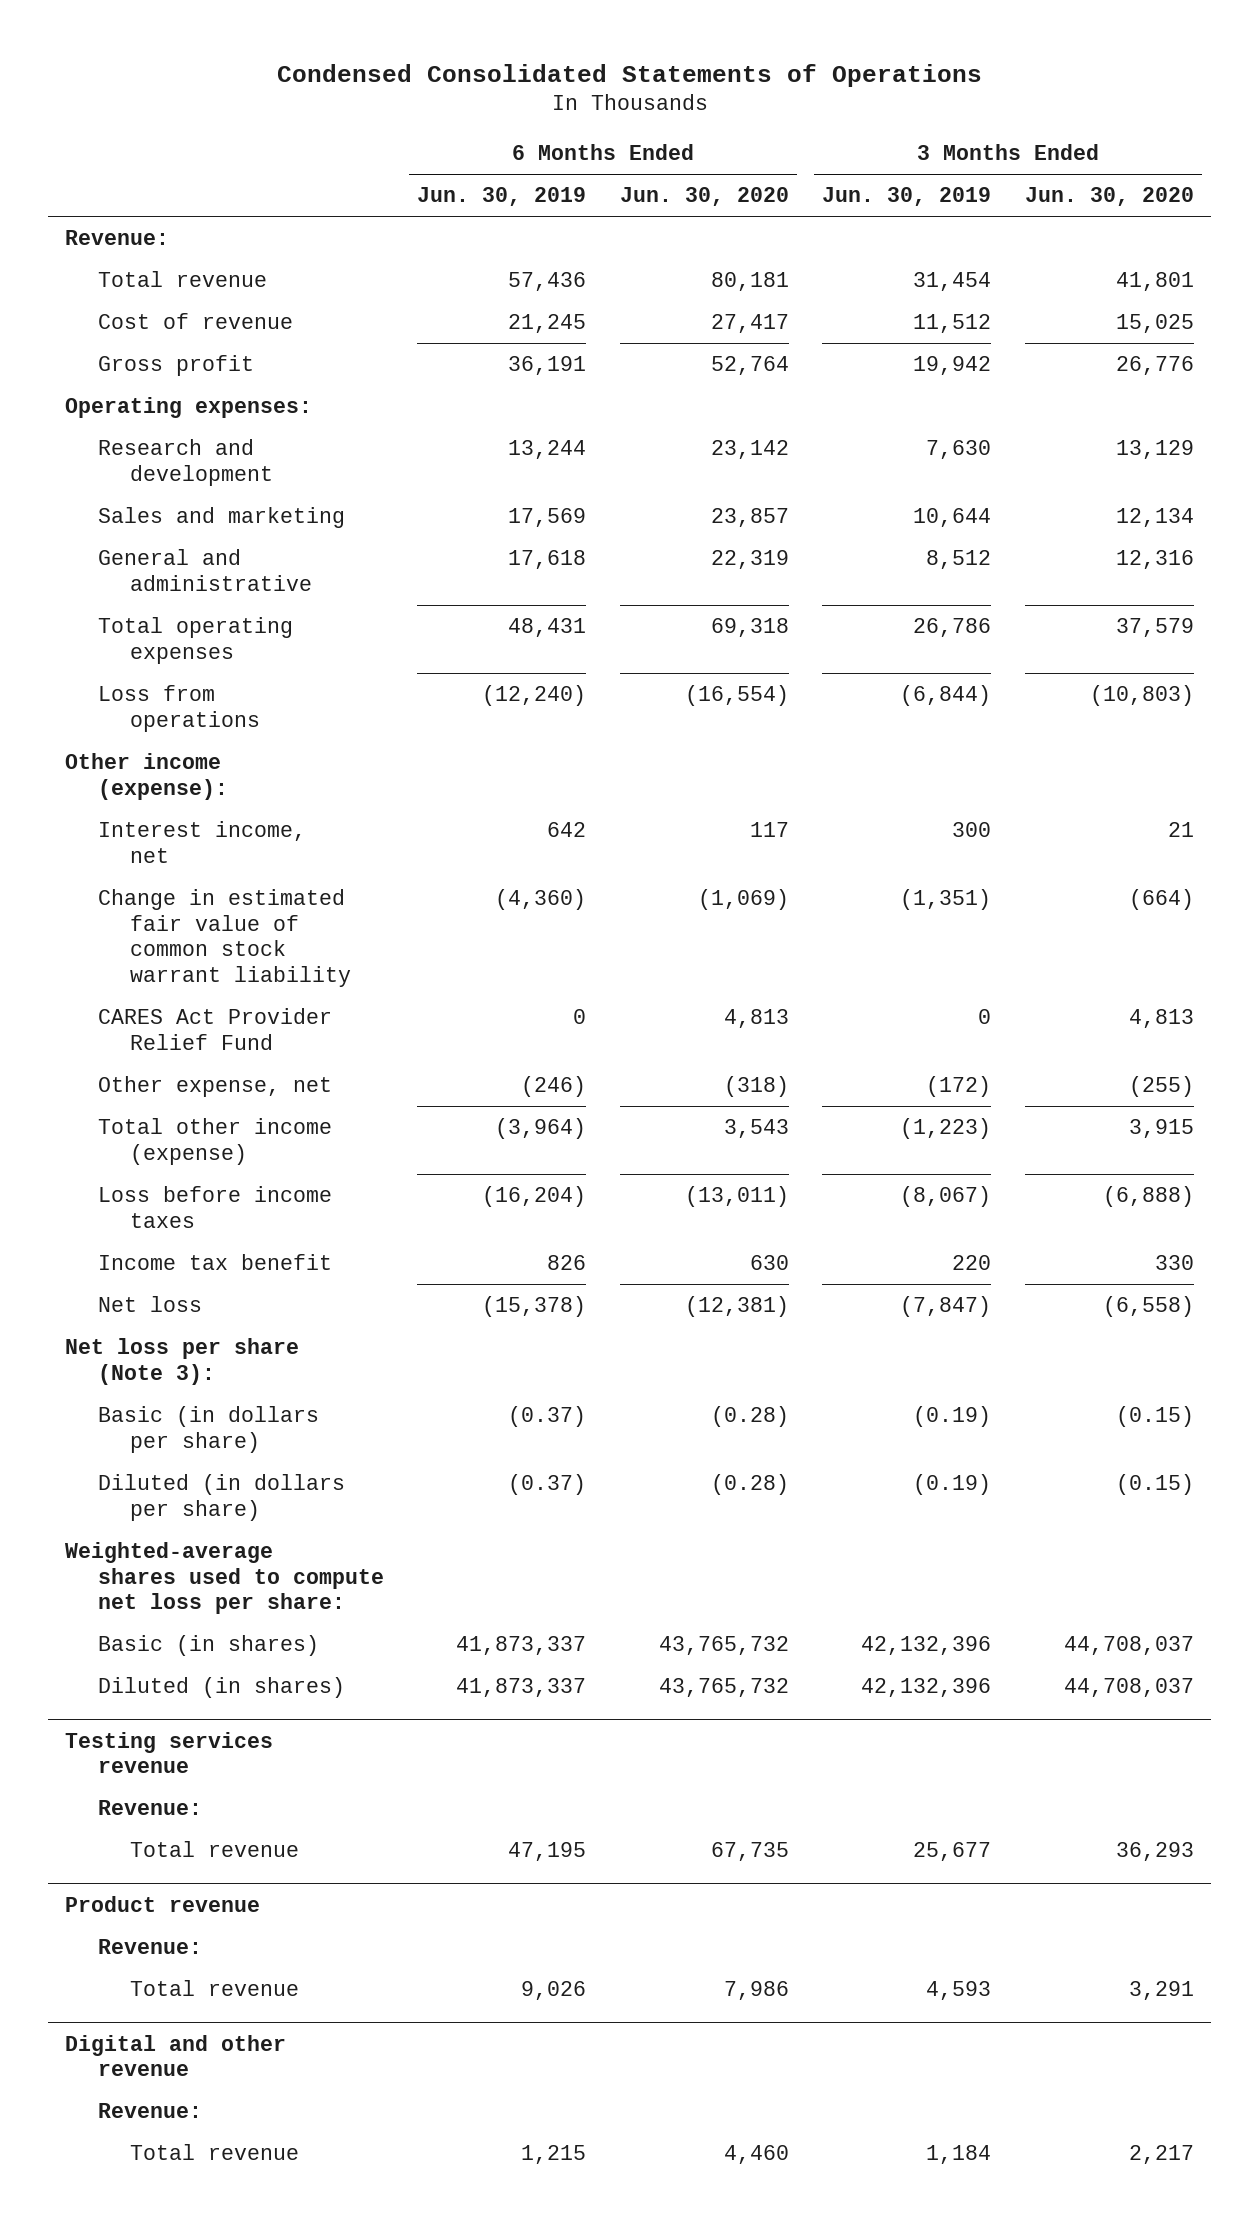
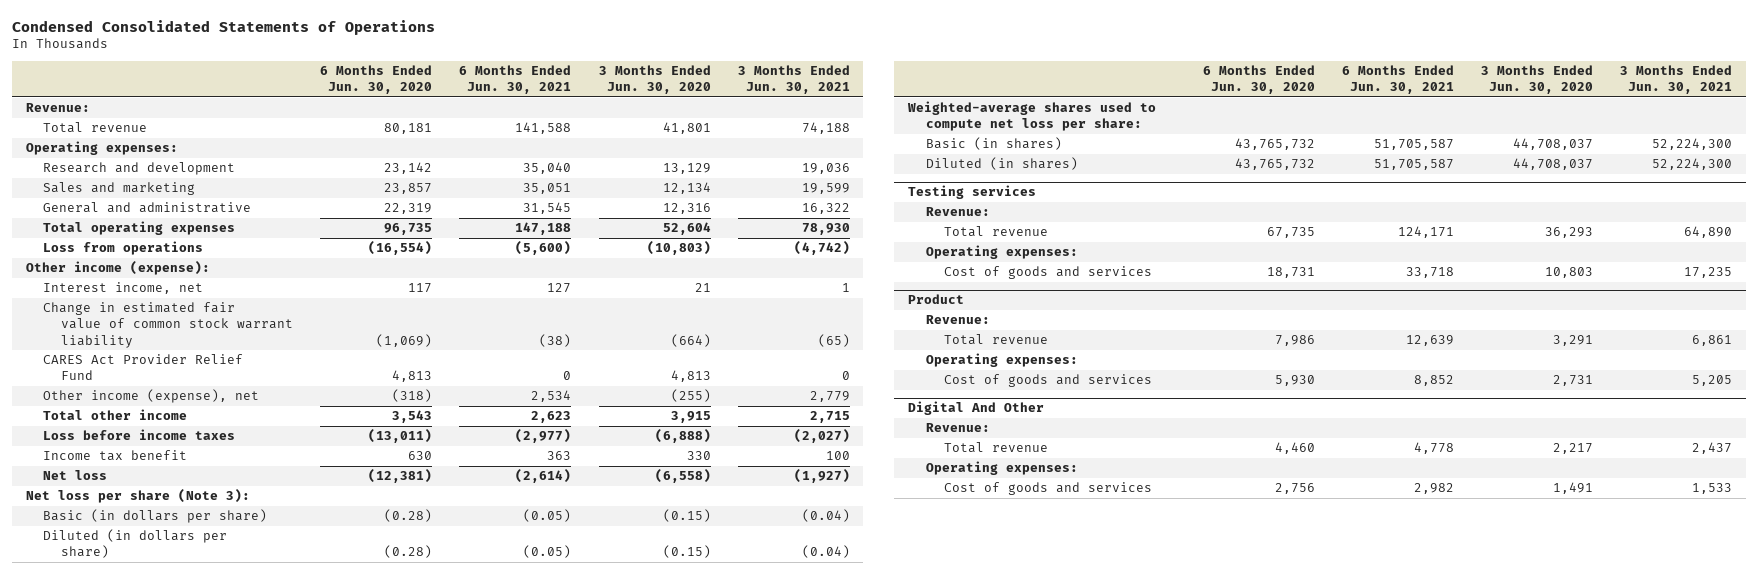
[417,187,587,207] Jun. 30, 2019 -> none
[822,187,992,207] Jun. 30, 2019 -> none
none -> [459,65,572,95] 6 Months Ended Jun. 30, 2021
none -> [737,65,850,95] 3 Months Ended Jun. 30, 2021
[97,313,293,330] Cost of revenue -> none
[97,355,254,377] Gross profit -> none
[710,618,789,638] 69,318 -> [384,223,433,236] 96,735
[1115,618,1194,638] 37,579 -> [662,222,711,236] 52,604
[97,1076,332,1098] Other expense, net -> [43,389,260,404] Other income (expense), net
[97,1118,332,1165] Total other income (expense) -> [43,409,188,421] Total other income
[65,1731,274,1774] Testing services revenue -> [908,185,1037,200] Testing services
none -> [925,245,1078,260] Operating expenses:
none -> [943,266,1152,280] Cost of goods and services
[65,1895,261,1912] Product revenue -> [908,294,965,305] Product
none -> [925,353,1078,368] Operating expenses:
none -> [943,374,1152,388] Cost of goods and services
[65,2034,287,2077] Digital and other revenue -> [908,401,1045,416] Digital And Other
none -> [925,461,1078,476] Operating expenses:
none -> [943,482,1152,496] Cost of goods and services

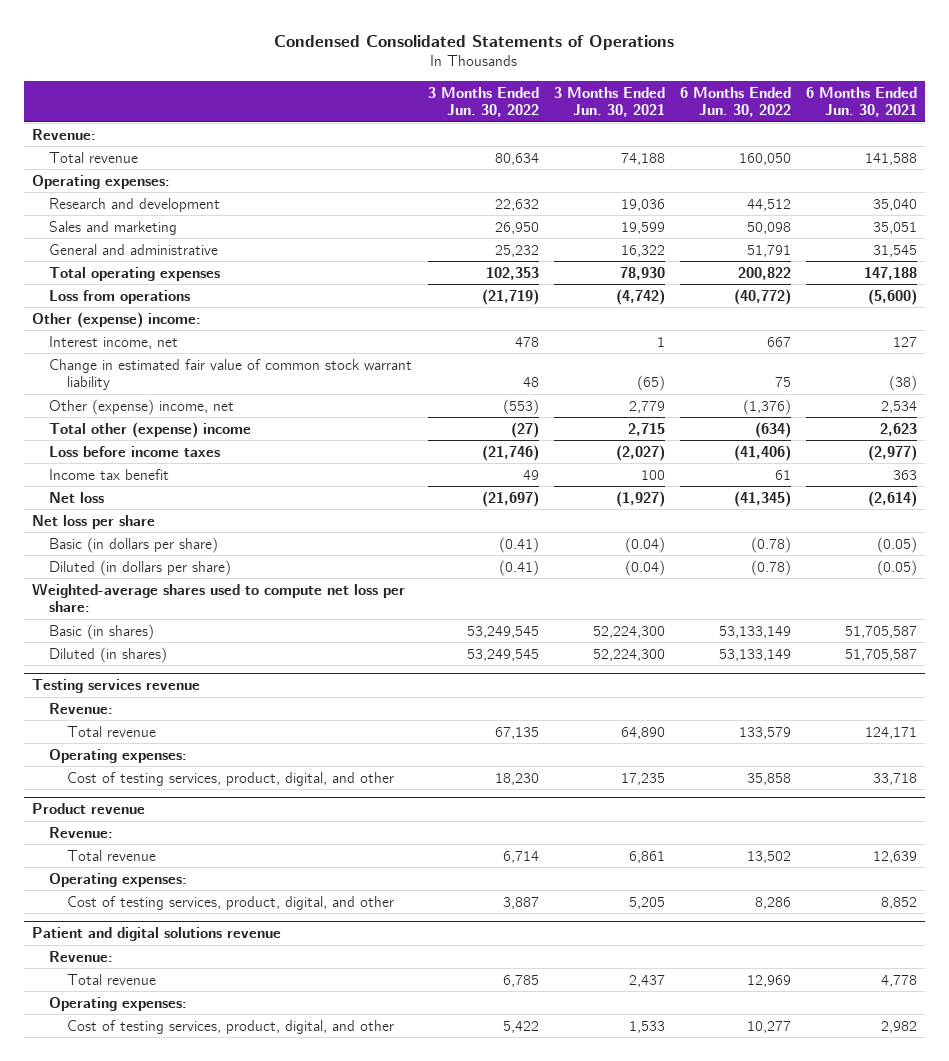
[320,65,433,95] 6 Months Ended Jun. 30, 2020 -> none
[598,65,711,95] 3 Months Ended Jun. 30, 2020 -> none
none -> [427,86,539,118] 3 Months Ended Jun. 30, 2022
none -> [680,86,792,118] 6 Months Ended Jun. 30, 2022
[25,261,210,276] Other income (expense): -> [31,311,201,328] Other (expense) income:
[43,354,244,381] CARES Act Provider Relief Fund -> none
[43,389,260,404] Other income (expense), net -> [49,398,235,415] Other (expense) income, net
[43,409,188,421] Total other income -> [49,421,252,438] Total other (expense) income
[25,489,250,504] Net loss per share (Note 3): -> [31,514,155,529] Net loss per share
[908,185,1037,200] Testing services -> [31,679,200,694] Testing services revenue
[943,266,1152,280] Cost of goods and services -> [67,771,395,786] Cost of testing services, product, digital, and other
[908,294,965,305] Product -> [31,803,145,815] Product revenue
[908,401,1045,416] Digital And Other -> none
[943,374,1152,388] Cost of goods and services -> [67,895,395,910] Cost of testing services, product, digital, and other
none -> [31,927,281,942] Patient and digital solutions revenue
[943,482,1152,496] Cost of goods and services -> [67,1019,395,1034] Cost of testing services, product, digital, and other

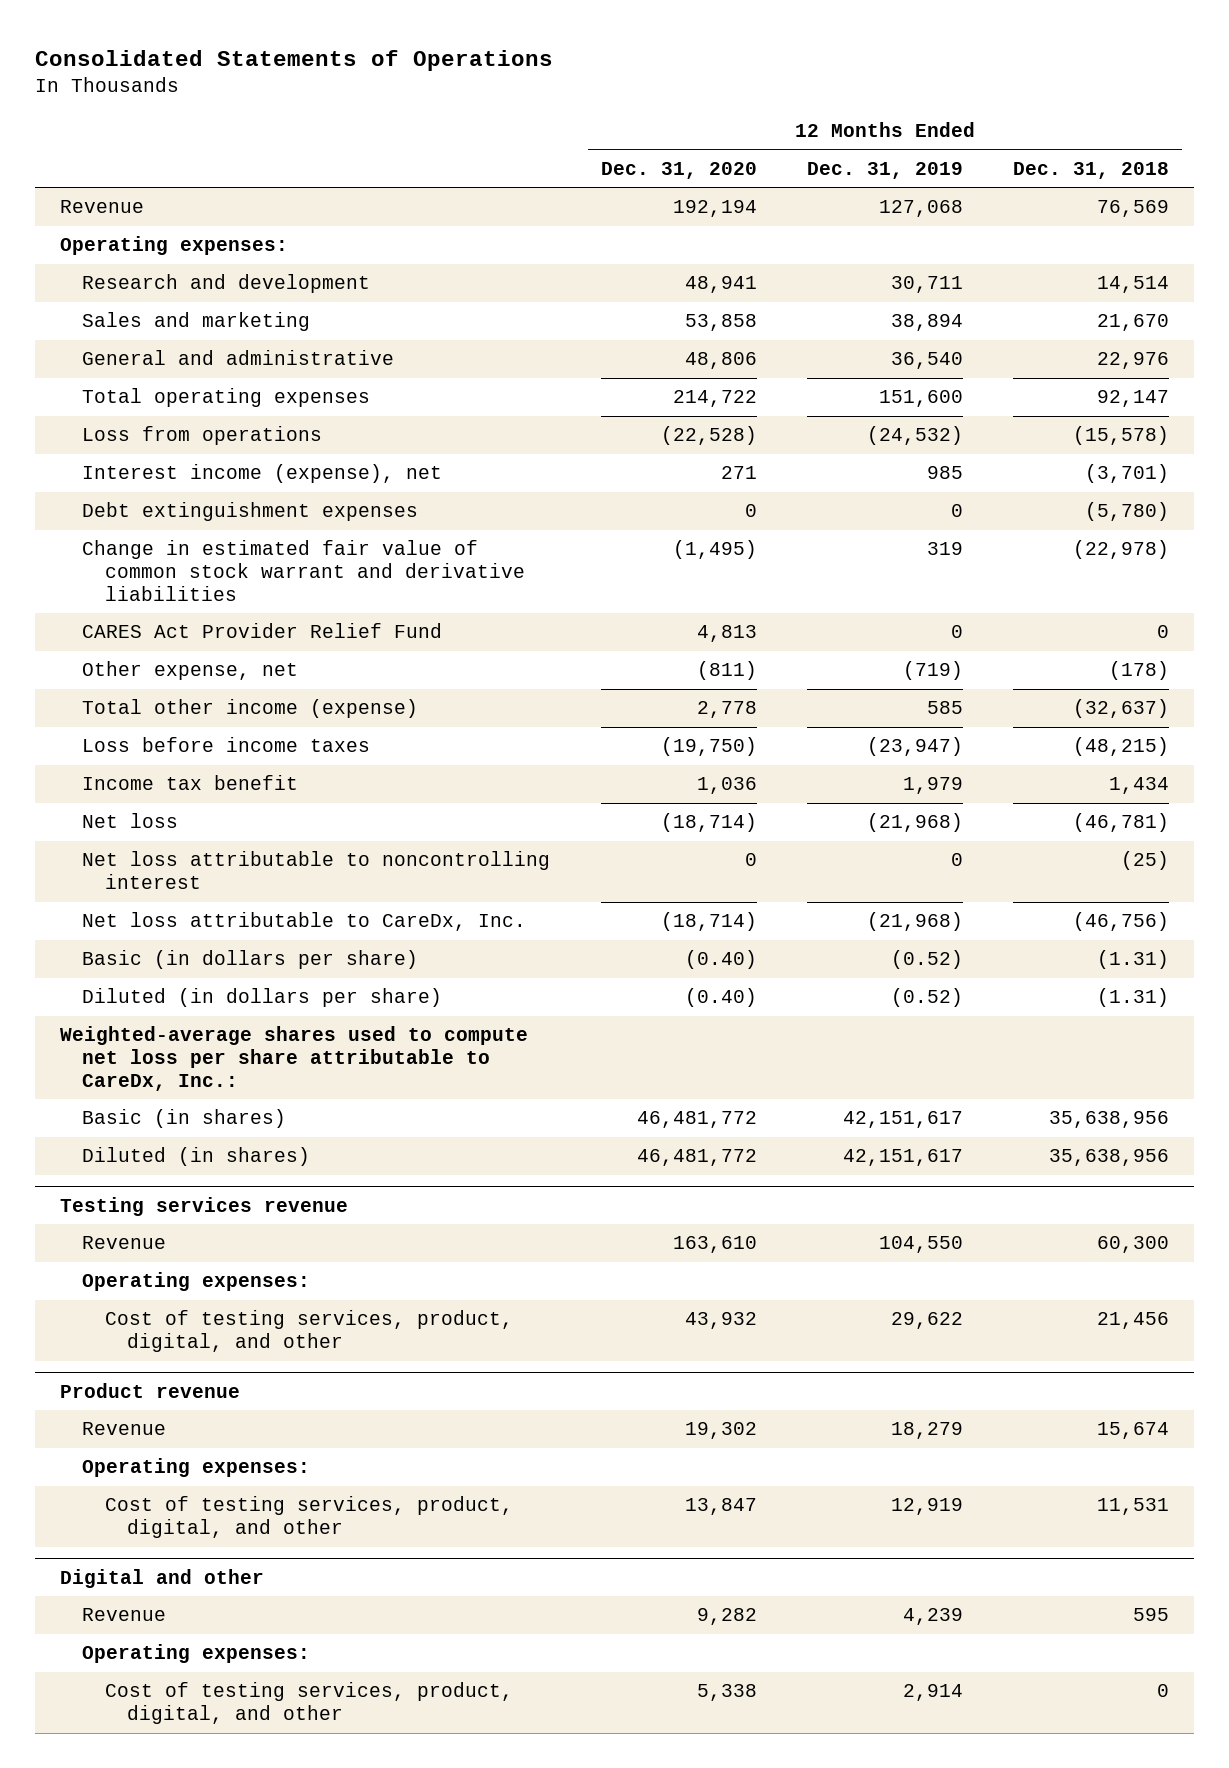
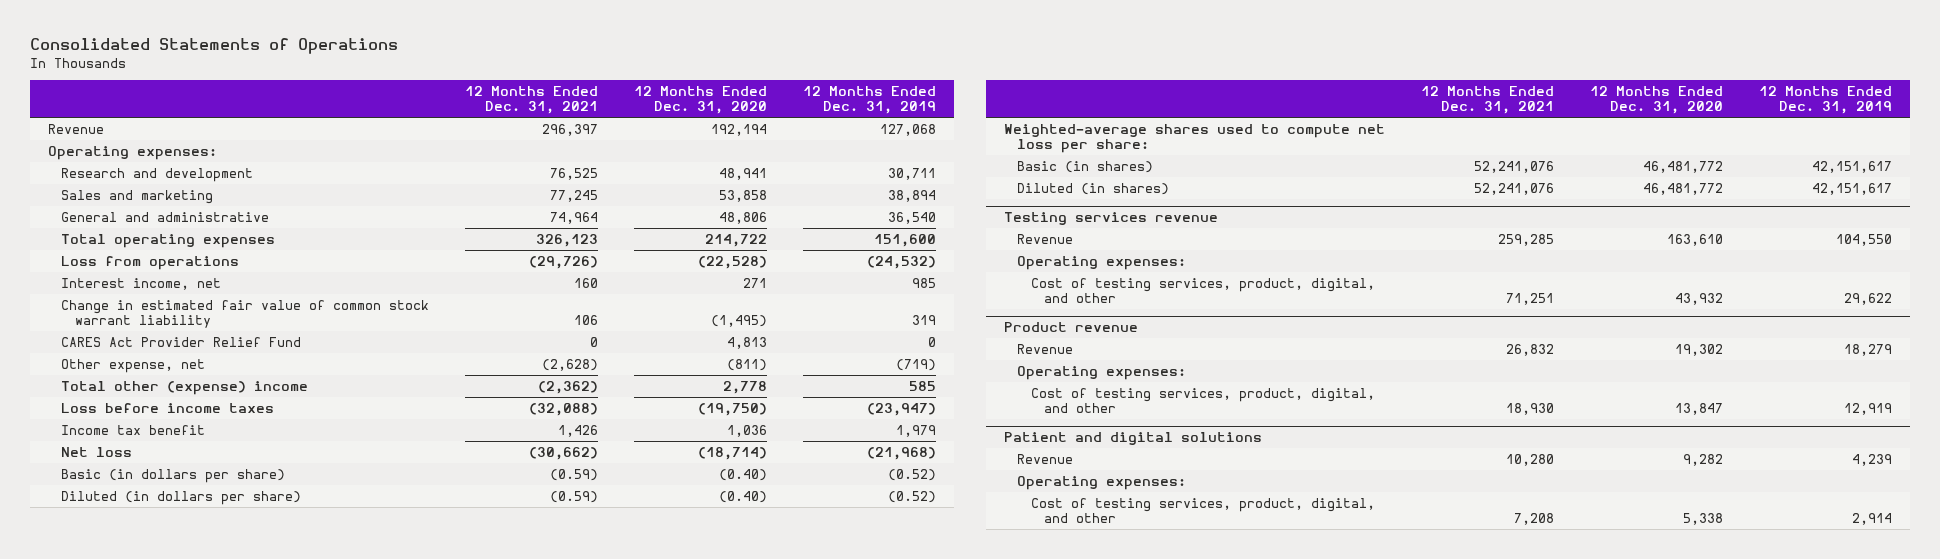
[1013,161,1170,179] Dec. 31, 2018 -> none
none -> [465,86,599,115] 12 Months Ended Dec. 31, 2021
[82,502,419,522] Debt extinguishment expenses -> none
[82,464,443,484] Interest income (expense), net -> [61,277,222,290] Interest income, net
[82,540,525,601] Change in estimated fair value of common stock warrant and derivative liabilities -> [61,299,430,328] Change in estimated fair value of common stock warrant liability
[82,699,419,719] Total other income (expense) -> [61,380,309,395] Total other (expense) income
[82,851,551,890] Net loss attributable to noncontrolling interest -> none
[82,912,527,932] Net loss attributable to CareDx, Inc. -> none
[60,1026,529,1091] Weighted-average shares used to compute net loss per share attributable to CareDx, Inc.: -> [1003,123,1385,153] Weighted-average shares used to compute net loss per share:
[60,1568,265,1588] Digital and other -> none
none -> [1003,432,1262,446] Patient and digital solutions

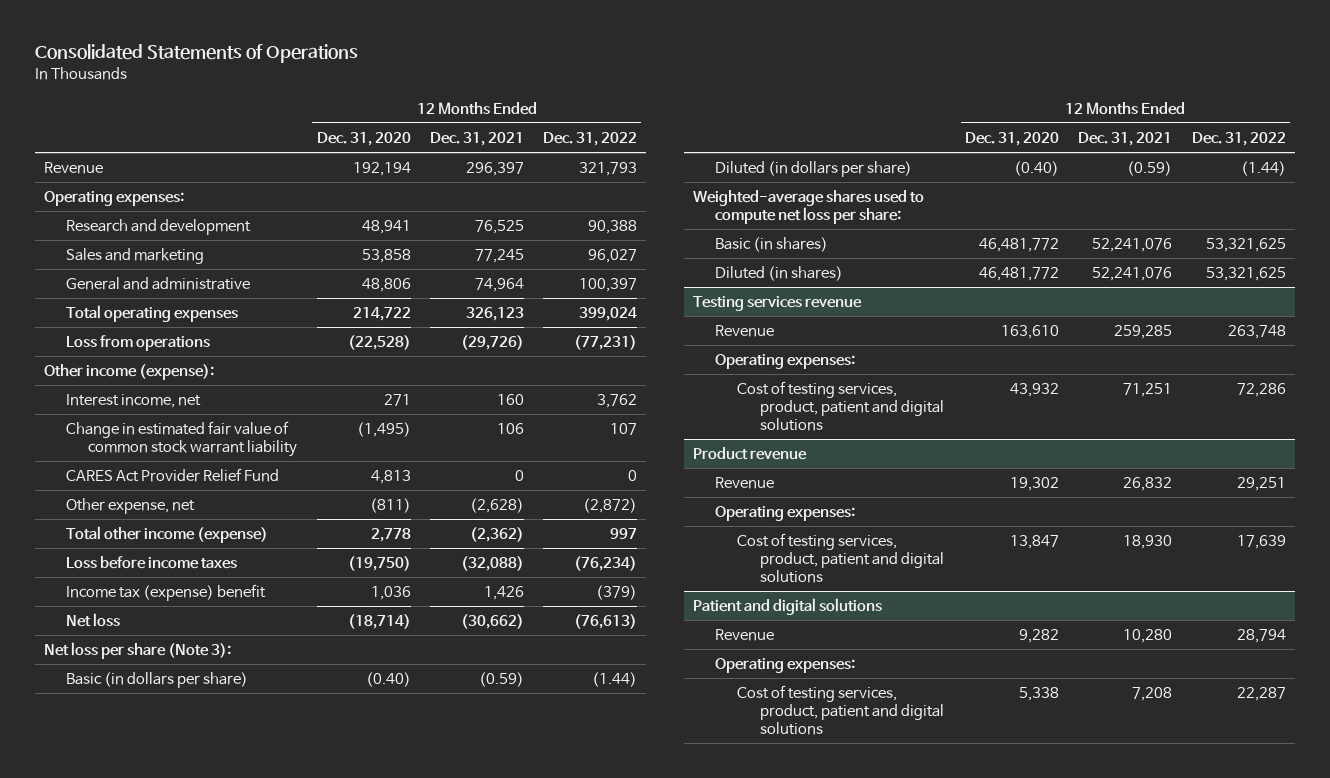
[802,86,936,115] 12 Months Ended Dec. 31, 2019 -> none
none -> [542,132,637,147] Dec. 31, 2022
none -> [44,364,215,381] Other income (expense):
[61,380,309,395] Total other (expense) income -> [66,526,269,544] Total other income (expense)
[61,424,206,435] Income tax benefit -> [66,584,267,602] Income tax (expense) benefit
none -> [44,642,232,660] Net loss per share (Note 3):
[1030,277,1375,303] Cost of testing services, product, digital, and other -> [737,381,944,431] Cost of testing services, product, patient and digital solutions
[1030,387,1375,413] Cost of testing services, product, digital, and other -> [737,533,944,583] Cost of testing services, product, patient and digital solutions
[1030,497,1375,523] Cost of testing services, product, digital, and other -> [737,685,944,735] Cost of testing services, product, patient and digital solutions

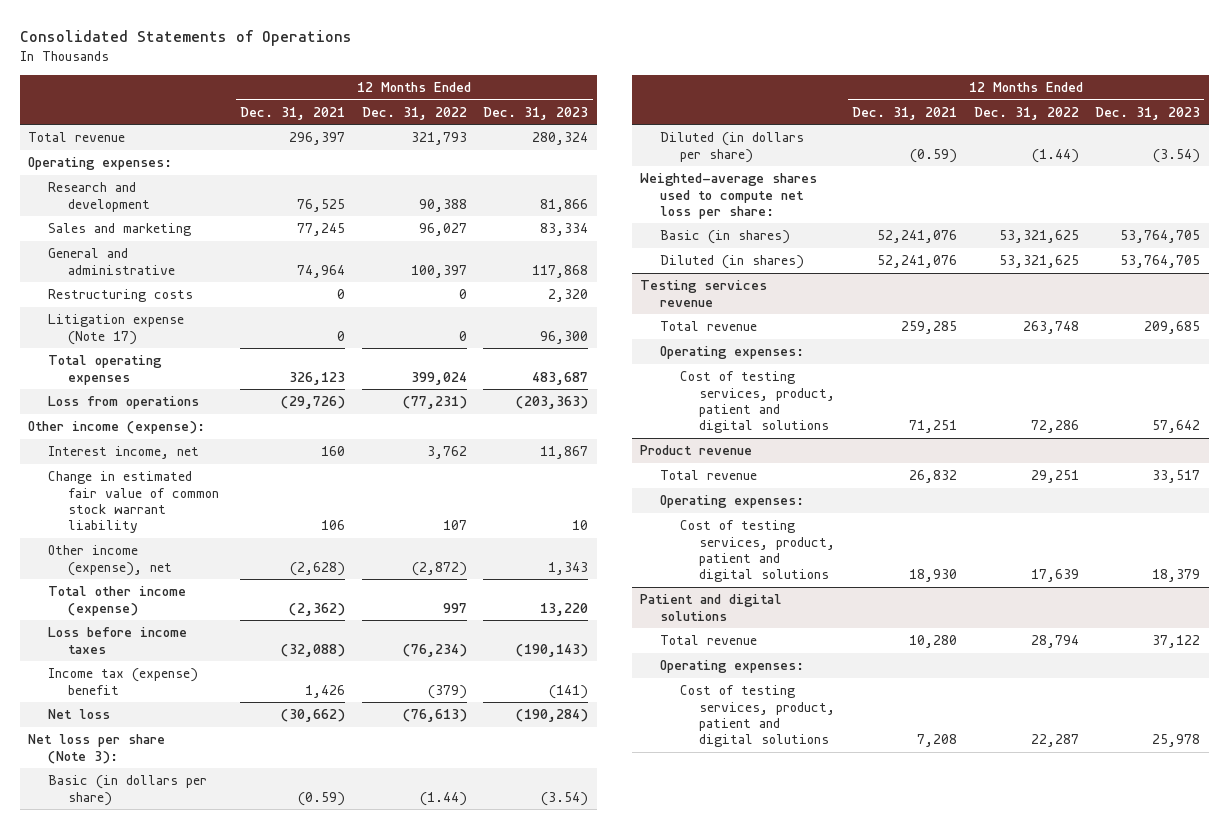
[316,132,411,147] Dec. 31, 2020 -> none
none -> [483,106,589,120] Dec. 31, 2023
[44,162,104,175] Revenue -> [28,132,126,143] Total revenue
none -> [48,289,194,303] Restructuring costs
none -> [48,314,185,345] Litigation expense (Note 17)
[66,468,280,483] CARES Act Provider Relief Fund -> none
[66,498,196,515] Other expense, net -> [48,545,172,576] Other income (expense), net
[715,325,775,338] Revenue -> [660,321,758,332] Total revenue
[715,477,775,490] Revenue -> [660,470,758,481] Total revenue
[715,629,775,642] Revenue -> [660,635,758,646] Total revenue

